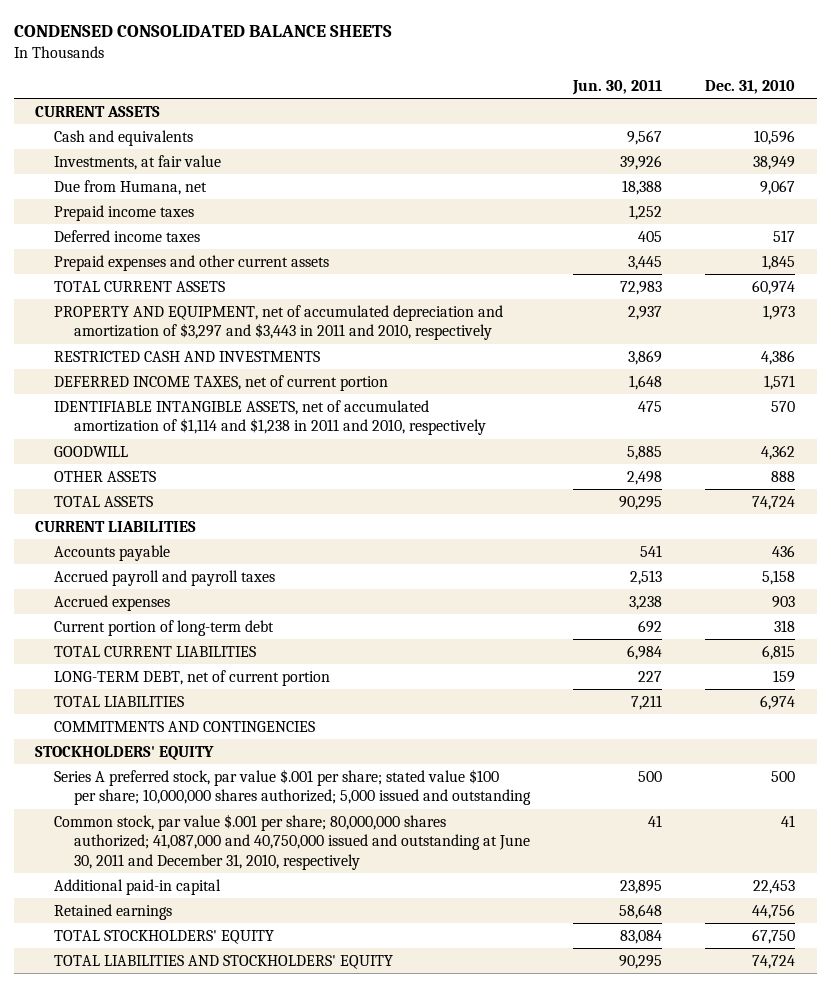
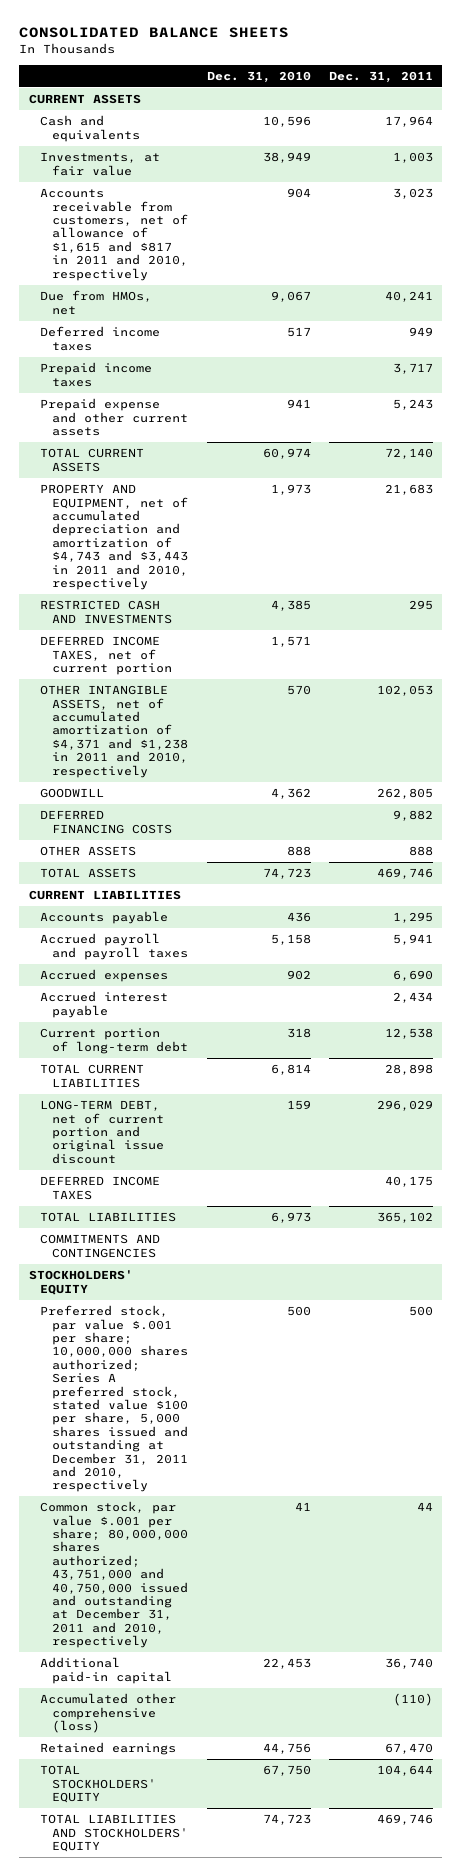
[13,25,392,38] CONDENSED CONSOLIDATED BALANCE SHEETS -> [19,27,290,39] CONSOLIDATED BALANCE SHEETS
[572,79,663,95] Jun. 30, 2011 -> none
none -> [329,70,434,83] Dec. 31, 2011
none -> [40,188,189,281] Accounts receivable from customers, net of allowance of $1,615 and $817 in 2011 and 2010, respectively
[54,179,208,195] Due from Humana, net -> [40,290,153,315] Due from HMOs, net
[54,204,195,221] Prepaid income taxes -> [40,362,153,387] Prepaid income taxes
[54,254,330,271] Prepaid expenses and other current assets -> [40,398,189,436] Prepaid expense and other current assets
[762,254,796,270] 1,845 -> [286,399,311,409] 941
[54,304,504,341] PROPERTY AND EQUIPMENT, net of accumulated depreciation and amortization of $3,297 and $3,443 in 2011 and 2010, respectively -> [40,484,189,590] PROPERTY AND EQUIPMENT, net of accumulated depreciation and amortization of $4,743 and $3,443 in 2011 and 2010, respectively
[761,349,796,365] 4,386 -> [270,600,311,612] 4,385
[54,399,486,436] IDENTIFIABLE INTANGIBLE ASSETS, net of accumulated amortization of $1,114 and $1,238 in 2011 and 2010, respectively -> [40,685,189,778] OTHER INTANGIBLE ASSETS, net of accumulated amortization of $4,371 and $1,238 in 2011 and 2010, respectively
none -> [40,810,173,834] DEFERRED FINANCING COSTS
[752,495,796,510] 74,724 -> [262,868,311,880] 74,723
[772,595,796,608] 903 -> [286,970,311,981] 902
none -> [40,991,169,1018] Accrued interest payable
[762,644,796,660] 6,815 -> [270,1064,311,1076] 6,814
[54,669,331,686] LONG-TERM DEBT, net of current portion -> [40,1100,165,1164] LONG-TERM DEBT, net of current portion and original issue discount
none -> [40,1176,161,1200] DEFERRED INCOME TAXES
[760,694,796,710] 6,974 -> [270,1212,311,1224] 6,973
[54,768,531,806] Series A preferred stock, par value $.001 per share; stated value $100 per share; 10,000,000 shares authorized; 5,000 issued and outstanding -> [40,1305,189,1493] Preferred stock, par value $.001 per share; 10,000,000 shares authorized; Series A preferred stock, stated value $100 per share, 5,000 shares issued and outstanding at December 31, 2011 and 2010, respectively
[54,813,530,871] Common stock, par value $.001 per share; 80,000,000 shares authorized; 41,087,000 and 40,750,000 issued and outstanding at June 30, 2011 and December 31, 2010, respectively -> [40,1501,189,1649] Common stock, par value $.001 per share; 80,000,000 shares authorized; 43,751,000 and 40,750,000 issued and outstanding at December 31, 2011 and 2010, respectively
none -> [40,1693,177,1733] Accumulated other comprehensive (loss)
[752,954,796,969] 74,724 -> [262,1814,311,1826] 74,723

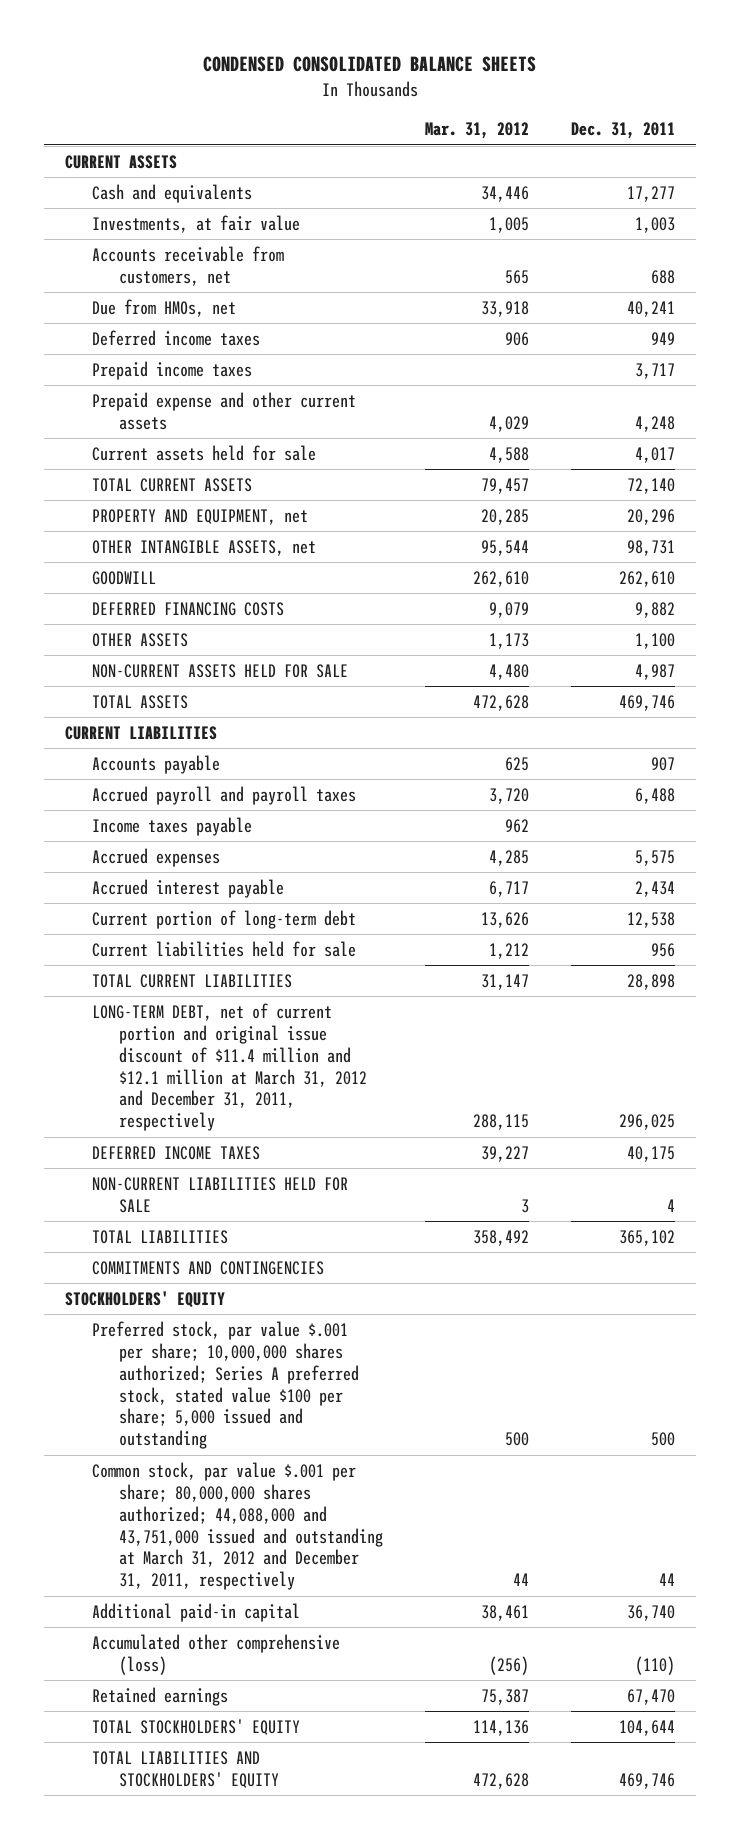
[19,27,290,39] CONSOLIDATED BALANCE SHEETS -> [202,56,536,73] CONDENSED CONSOLIDATED BALANCE SHEETS
[206,70,311,83] Dec. 31, 2010 -> none
none -> [424,122,529,140] Mar. 31, 2012
[385,116,434,128] 17,964 -> [626,185,675,202] 17,277
[40,188,189,281] Accounts receivable from customers, net of allowance of $1,615 and $817 in 2011 and 2010, respectively -> [91,245,284,286] Accounts receivable from customers, net
[393,188,434,200] 3,023 -> [650,269,675,284] 688
[393,399,434,411] 5,243 -> [634,415,675,432] 4,248
none -> [91,444,316,461] Current assets held for sale
[40,600,173,624] RESTRICTED CASH AND INVESTMENTS -> none
[40,636,173,675] DEFERRED INCOME TAXES, net of current portion -> none
[40,484,189,590] PROPERTY AND EQUIPMENT, net of accumulated depreciation and amortization of $4,743 and $3,443 in 2011 and 2010, respectively -> [91,508,308,525] PROPERTY AND EQUIPMENT, net
[385,484,434,496] 21,683 -> [626,508,675,525] 20,296
[40,685,189,778] OTHER INTANGIBLE ASSETS, net of accumulated amortization of $4,371 and $1,238 in 2011 and 2010, respectively -> [91,539,316,556] OTHER INTANGIBLE ASSETS, net
[377,685,434,697] 102,053 -> [626,539,675,556] 98,731
[377,788,434,800] 262,805 -> [618,570,675,587] 262,610
[409,846,434,857] 888 -> [634,632,675,649] 1,100
none -> [91,663,348,678] NON-CURRENT ASSETS HELD FOR SALE
[393,912,434,924] 1,295 -> [650,756,675,771] 907
[393,934,434,946] 5,941 -> [634,787,675,804] 6,488
none -> [91,816,252,836] Income taxes payable
[393,970,434,982] 6,690 -> [634,849,675,866] 5,575
none -> [91,940,356,957] Current liabilities held for sale
[40,1100,165,1164] LONG-TERM DEBT, net of current portion and original issue discount -> [91,1002,367,1132] LONG-TERM DEBT, net of current portion and original issue discount of $11.4 million and $12.1 million at March 31, 2012 and December 31, 2011, respectively
[377,1100,434,1112] 296,029 -> [618,1114,675,1131] 296,025
none -> [91,1176,348,1213] NON-CURRENT LIABILITIES HELD FOR SALE
[40,1305,189,1493] Preferred stock, par value $.001 per share; 10,000,000 shares authorized; Series A preferred stock, stated value $100 per share, 5,000 shares issued and outstanding at December 31, 2011 and 2010, respectively -> [91,1320,359,1450] Preferred stock, par value $.001 per share; 10,000,000 shares authorized; Series A preferred stock, stated value $100 per share; 5,000 issued and outstanding
[40,1501,189,1649] Common stock, par value $.001 per share; 80,000,000 shares authorized; 43,751,000 and 40,750,000 issued and outstanding at December 31, 2011 and 2010, respectively -> [91,1461,383,1591] Common stock, par value $.001 per share; 80,000,000 shares authorized; 44,088,000 and 43,751,000 issued and outstanding at March 31, 2012 and December 31, 2011, respectively

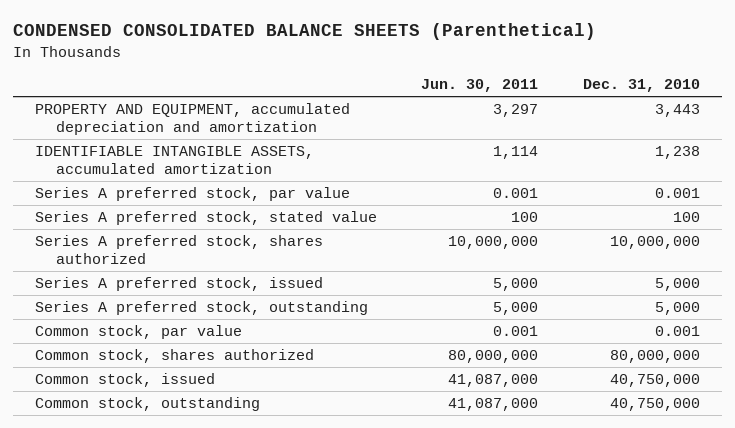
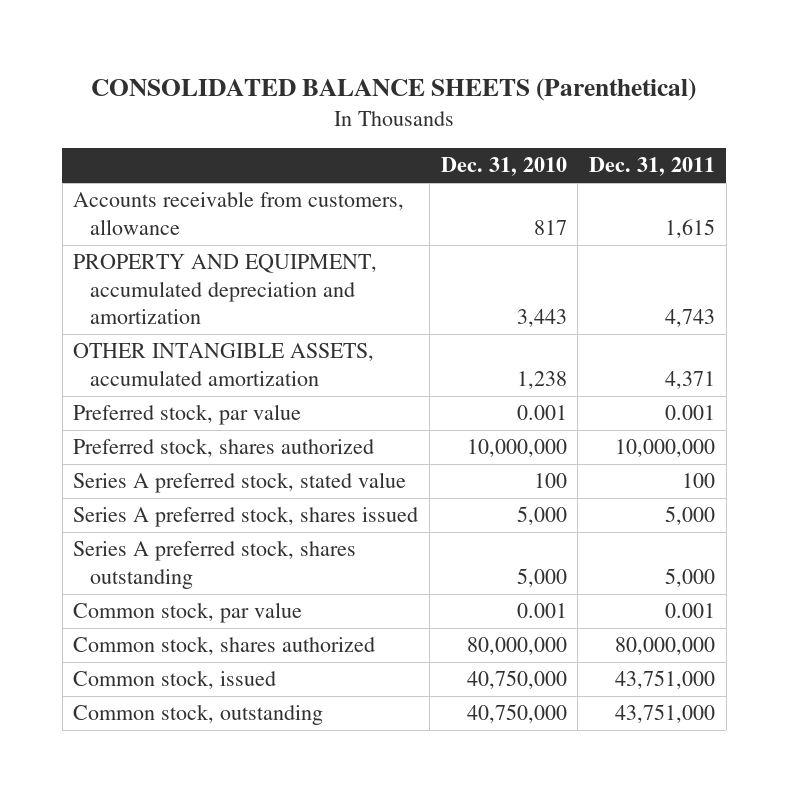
[12,23,596,41] CONDENSED CONSOLIDATED BALANCE SHEETS (Parenthetical) -> [91,78,697,102] CONSOLIDATED BALANCE SHEETS (Parenthetical)
[421,79,539,93] Jun. 30, 2011 -> none
none -> [588,157,715,177] Dec. 31, 2011
none -> [73,191,405,235] Accounts receivable from customers, allowance
[35,146,315,175] IDENTIFIABLE INTANGIBLE ASSETS, accumulated amortization -> [73,343,375,386] OTHER INTANGIBLE ASSETS, accumulated amortization
[35,187,351,202] Series A preferred stock, par value -> [73,404,302,426] Preferred stock, par value
none -> [73,438,375,458] Preferred stock, shares authorized
[35,235,324,265] Series A preferred stock, shares authorized -> none
[35,277,324,292] Series A preferred stock, issued -> [73,506,419,528] Series A preferred stock, shares issued
[35,301,369,316] Series A preferred stock, outstanding -> [73,540,357,589] Series A preferred stock, shares outstanding

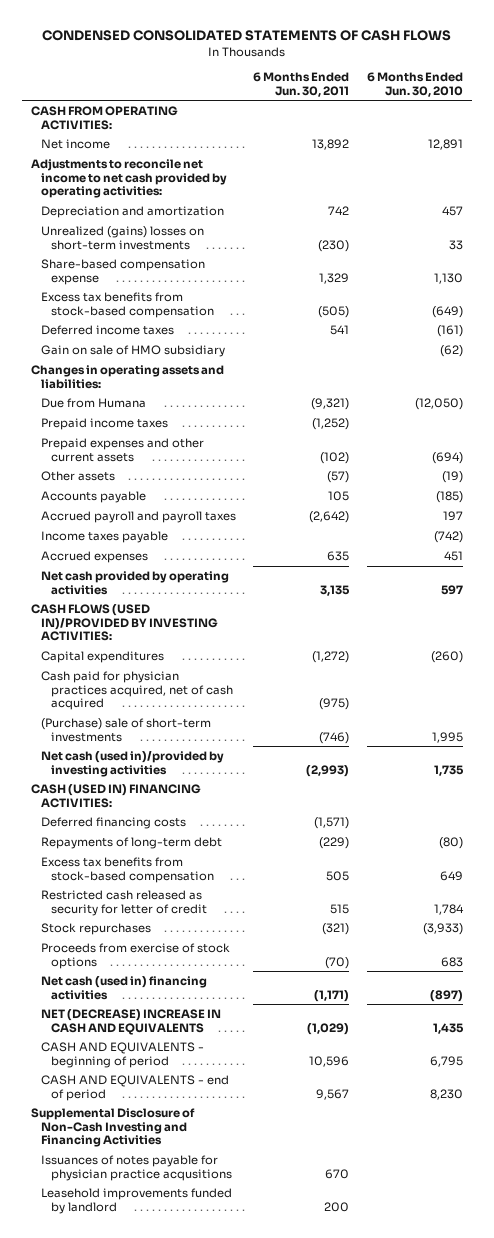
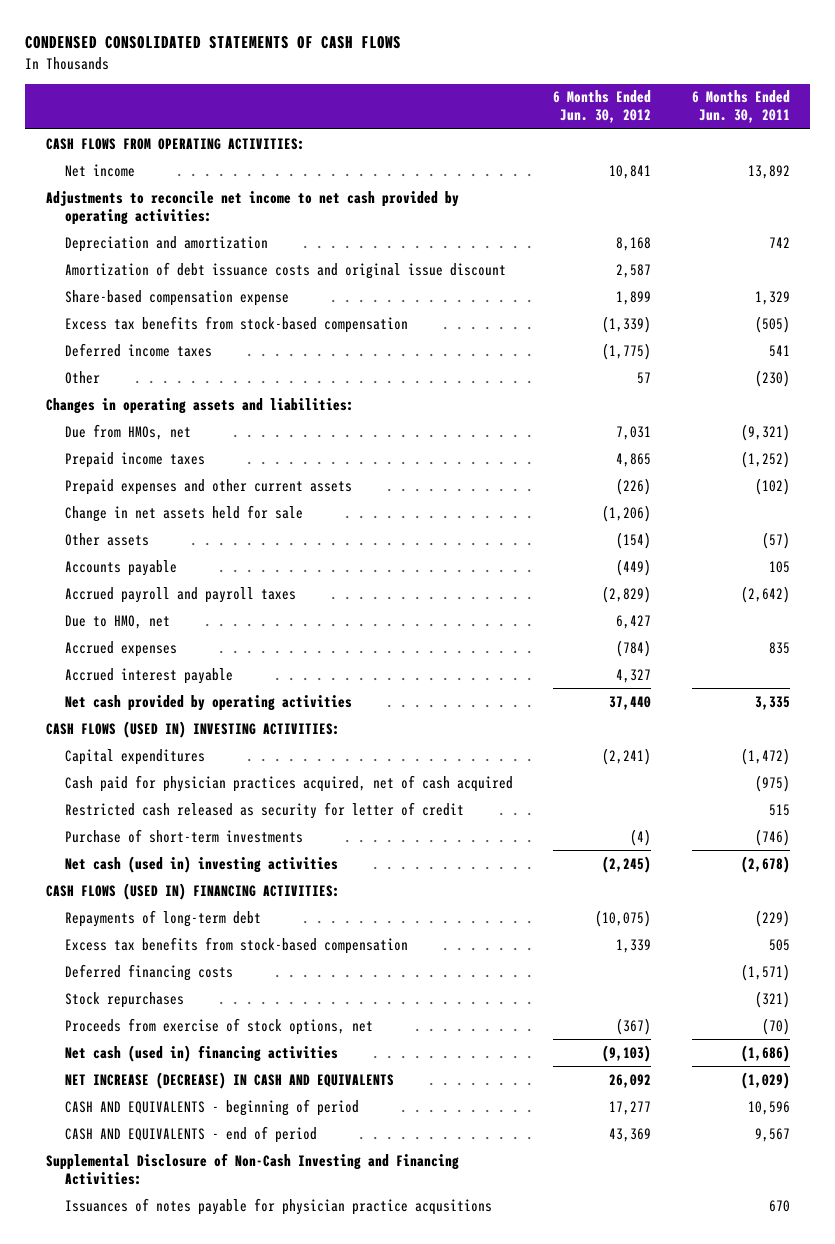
[366,72,463,97] 6 Months Ended Jun. 30, 2010 -> none
none -> [553,90,652,124] 6 Months Ended Jun. 30, 2012
[30,106,178,130] CASH FROM OPERATING ACTIVITIES: -> [45,137,305,150] CASH FLOWS FROM OPERATING ACTIVITIES:
[40,226,204,250] Unrealized (gains) losses on short-term investments -> none
none -> [64,261,506,279] Amortization of debt issuance costs and original issue discount
[40,345,225,358] Gain on sale of HMO subsidiary -> none
none -> [64,370,100,384] Other
[40,398,146,409] Due from Humana -> [64,423,191,440] Due from HMOs, net
none -> [64,504,303,522] Change in net assets held for sale
[40,531,168,544] Income taxes payable -> none
none -> [64,614,170,629] Due to HMO, net
[327,551,350,562] 635 -> [768,641,790,654] 835
none -> [64,667,233,684] Accrued interest payable
[320,584,351,596] 3,135 -> [754,695,790,710] 3,335
[30,604,218,642] CASH FLOWS (USED IN)/PROVIDED BY INVESTING ACTIVITIES: -> [45,720,340,738] CASH FLOWS (USED IN) INVESTING ACTIVITIES:
[312,651,350,664] (1,272) -> [740,747,790,765] (1,472)
[40,890,207,916] Restricted cash released as security for letter of credit -> [64,801,464,819] Restricted cash released as security for letter of credit
[40,718,211,742] (Purchase) sale of short-term investments -> [64,828,303,843] Purchase of short-term investments
[40,751,224,777] Net cash (used in)/provided by investing activities -> [64,855,338,873] Net cash (used in) investing activities
[306,764,350,777] (2,993) -> [740,855,790,873] (2,678)
[30,784,201,808] CASH (USED IN) FINANCING ACTIVITIES: -> [45,882,340,900] CASH FLOWS (USED IN) FINANCING ACTIVITIES:
[40,817,186,830] Deferred financing costs -> [64,963,233,981] Deferred financing costs
[40,943,230,969] Proceeds from exercise of stock options -> [64,1017,373,1035] Proceeds from exercise of stock options, net
[314,989,350,1002] (1,171) -> [740,1044,790,1062] (1,686)
[40,1009,221,1035] NET (DECREASE) INCREASE IN CASH AND EQUIVALENTS -> [64,1071,394,1089] NET INCREASE (DECREASE) IN CASH AND EQUIVALENTS
[30,1108,195,1148] Supplemental Disclosure of Non-Cash Investing and Financing Activities -> [45,1152,459,1185] Supplemental Disclosure of Non-Cash Investing and Financing Activities:
[40,1188,232,1214] Leasehold improvements funded by landlord -> none

